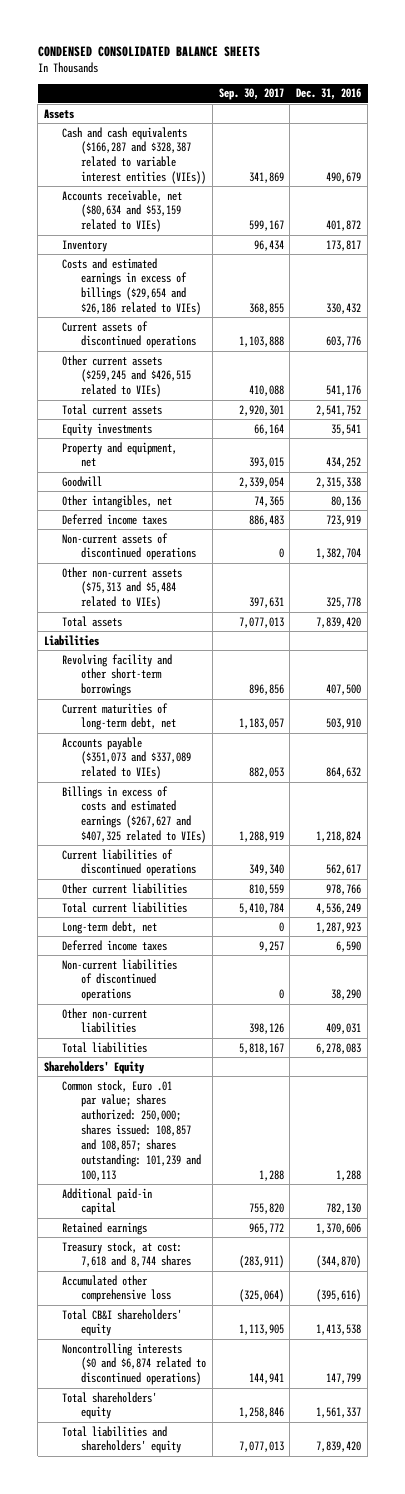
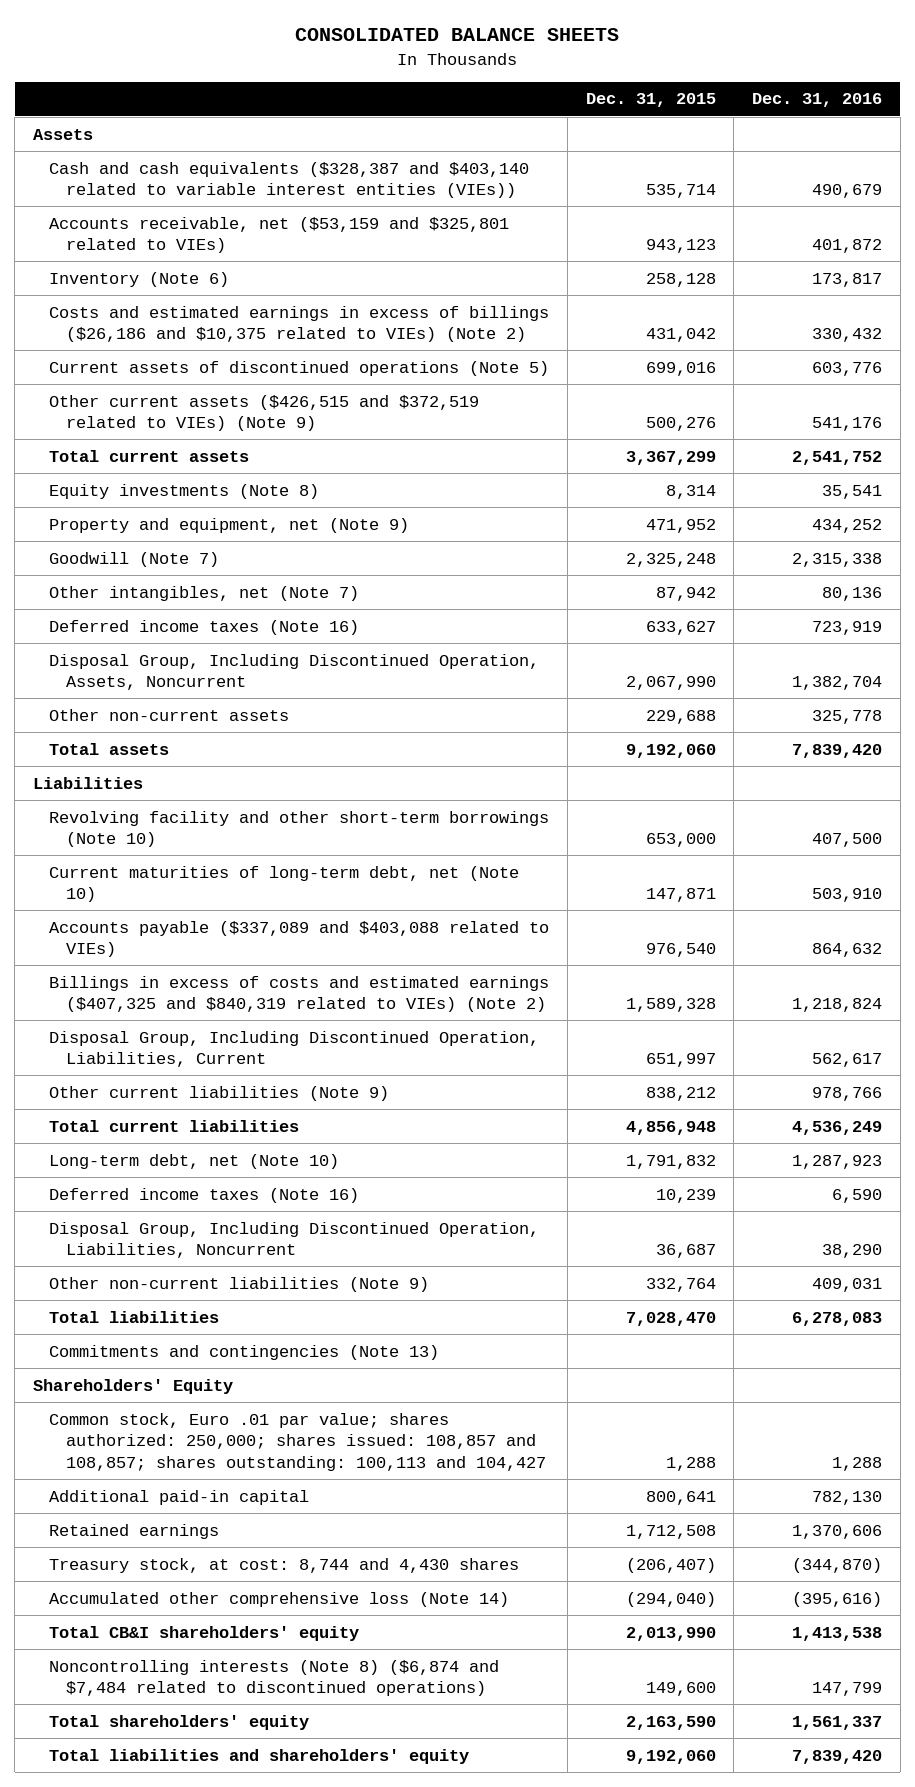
[37,46,260,58] CONDENSED CONSOLIDATED BALANCE SHEETS -> [295,28,620,42] CONSOLIDATED BALANCE SHEETS
[218,88,284,101] Sep. 30, 2017 -> none
none -> [585,93,716,108] Dec. 31, 2015
[62,126,206,185] Cash and cash equivalents ($166,287 and $328,387 related to variable interest entities (VIEs)) -> [49,161,530,199] Cash and cash equivalents ($328,387 and $403,140 related to variable interest entities (VIEs))
[62,189,183,233] Accounts receivable, net ($80,634 and $53,159 related to VIEs) -> [49,216,510,254] Accounts receivable, net ($53,159 and $325,801 related to VIEs)
[62,239,108,252] Inventory -> [49,271,230,287] Inventory (Note 6)
[62,257,201,316] Costs and estimated earnings in excess of billings ($29,654 and $26,186 related to VIEs) -> [49,305,550,343] Costs and estimated earnings in excess of billings ($26,186 and $10,375 related to VIEs) (Note 2)
[62,320,196,349] Current assets of discontinued operations -> [49,360,550,376] Current assets of discontinued operations (Note 5)
[62,354,191,398] Other current assets ($259,245 and $426,515 related to VIEs) -> [49,394,480,432] Other current assets ($426,515 and $372,519 related to VIEs) (Note 9)
[62,422,153,436] Equity investments -> [49,483,320,499] Equity investments (Note 8)
[62,441,178,468] Property and equipment, net -> [49,517,410,533] Property and equipment, net (Note 9)
[62,475,103,487] Goodwill -> [49,551,220,567] Goodwill (Note 7)
[62,494,173,508] Other intangibles, net -> [49,585,360,601] Other intangibles, net (Note 7)
[62,513,168,525] Deferred income taxes -> [49,619,360,635] Deferred income taxes (Note 16)
[62,532,196,561] Non-current assets of discontinued operations -> [49,653,540,691] Disposal Group, Including Discontinued Operation, Assets, Noncurrent
[62,566,183,610] Other non-current assets ($75,313 and $5,484 related to VIEs) -> [49,708,290,721] Other non-current assets
[62,653,173,697] Revolving facility and other short-term borrowings -> [49,810,550,848] Revolving facility and other short-term borrowings (Note 10)
[62,702,176,731] Current maturities of long-term debt, net -> [49,865,520,903] Current maturities of long-term debt, net (Note 10)
[62,736,191,780] Accounts payable ($351,073 and $337,089 related to VIEs) -> [49,920,550,958] Accounts payable ($337,089 and $403,088 related to VIEs)
[62,785,206,844] Billings in excess of costs and estimated earnings ($267,627 and $407,325 related to VIEs) -> [49,975,550,1013] Billings in excess of costs and estimated earnings ($407,325 and $840,319 related to VIEs) (Note 2)
[62,848,196,877] Current liabilities of discontinued operations -> [49,1030,540,1068] Disposal Group, Including Discontinued Operation, Liabilities, Current
[62,882,188,894] Other current liabilities -> [49,1085,390,1101] Other current liabilities (Note 9)
[62,920,158,934] Long-term debt, net -> [49,1153,340,1169] Long-term debt, net (Note 10)
[62,939,168,951] Deferred income taxes -> [49,1187,360,1203] Deferred income taxes (Note 16)
[62,958,178,1002] Non-current liabilities of discontinued operations -> [49,1221,540,1259] Disposal Group, Including Discontinued Operation, Liabilities, Noncurrent
[62,1007,148,1034] Other non-current liabilities -> [49,1276,430,1292] Other non-current liabilities (Note 9)
none -> [49,1344,440,1360] Commitments and contingencies (Note 13)
[62,1079,201,1181] Common stock, Euro .01 par value; shares authorized: 250,000; shares issued: 108,857 and 108,857; shares outstanding: 101,239 and 100,113 -> [49,1412,546,1471] Common stock, Euro .01 par value; shares authorized: 250,000; shares issued: 108,857 and 108,857; shares outstanding: 100,113 and 104,427
[62,1240,191,1268] Treasury stock, at cost: 7,618 and 8,744 shares -> [49,1557,520,1573] Treasury stock, at cost: 8,744 and 4,430 shares
[62,1274,171,1303] Accumulated other comprehensive loss -> [49,1591,510,1607] Accumulated other comprehensive loss (Note 14)
[62,1342,206,1386] Noncontrolling interests ($0 and $6,874 related to discontinued operations) -> [49,1659,500,1697] Noncontrolling interests (Note 8) ($6,874 and $7,484 related to discontinued operations)

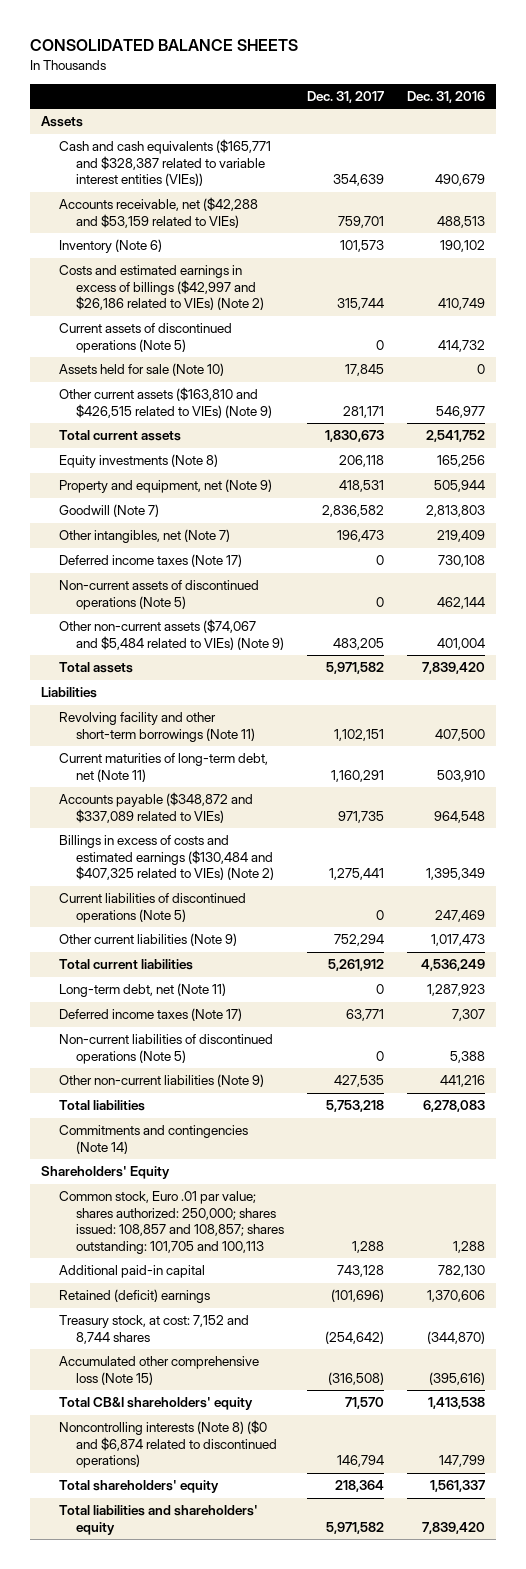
[585,93,716,108] Dec. 31, 2015 -> none
none -> [306,90,384,103] Dec. 31, 2017
[49,161,530,199] Cash and cash equivalents ($328,387 and $403,140 related to variable interest entities (VIEs)) -> [58,139,271,187] Cash and cash equivalents ($165,771 and $328,387 related to variable interest entities (VIEs))
[49,216,510,254] Accounts receivable, net ($53,159 and $325,801 related to VIEs) -> [58,197,258,228] Accounts receivable, net ($42,288 and $53,159 related to VIEs)
[811,239,882,254] 401,872 -> [436,215,485,228] 488,513
[811,272,882,287] 173,817 -> [439,240,485,253] 190,102
[49,305,550,343] Costs and estimated earnings in excess of billings ($26,186 and $10,375 related to VIEs) (Note 2) -> [58,265,265,311] Costs and estimated earnings in excess of billings ($42,997 and $26,186 related to VIEs) (Note 2)
[811,328,882,343] 330,432 -> [437,298,485,311] 410,749
[811,361,882,376] 603,776 -> [437,339,485,352] 414,732
none -> [58,363,224,377] Assets held for sale (Note 10)
[49,394,480,432] Other current assets ($426,515 and $372,519 related to VIEs) (Note 9) -> [58,387,273,418] Other current assets ($163,810 and $426,515 related to VIEs) (Note 9)
[811,417,882,432] 541,176 -> [435,405,485,418] 546,977
[821,484,882,499] 35,541 -> [436,455,485,468] 165,256
[811,518,882,533] 434,252 -> [433,480,485,493] 505,944
[791,552,882,567] 2,315,338 -> [425,505,485,518] 2,813,803
[821,586,882,601] 80,136 -> [436,530,485,543] 219,409
[49,619,360,635] Deferred income taxes (Note 16) -> [58,554,242,568] Deferred income taxes (Note 17)
[811,620,882,635] 723,919 -> [437,555,485,568] 730,108
[49,653,540,691] Disposal Group, Including Discontinued Operation, Assets, Noncurrent -> [58,580,259,610] Non-current assets of discontinued operations (Note 5)
[791,676,882,691] 1,382,704 -> [436,596,485,609] 462,144
[49,708,290,721] Other non-current assets -> [58,619,285,650] Other non-current assets ($74,067 and $5,484 related to VIEs) (Note 9)
[811,709,882,724] 325,778 -> [436,637,485,650] 401,004
[49,810,550,848] Revolving facility and other short-term borrowings (Note 10) -> [58,712,256,742] Revolving facility and other short-term borrowings (Note 11)
[49,865,520,903] Current maturities of long-term debt, net (Note 10) -> [58,753,268,782] Current maturities of long-term debt, net (Note 11)
[49,920,550,958] Accounts payable ($337,089 and $403,088 related to VIEs) -> [58,792,253,823] Accounts payable ($348,872 and $337,089 related to VIEs)
[811,943,882,958] 864,632 -> [433,810,485,823] 964,548
[49,975,550,1013] Billings in excess of costs and estimated earnings ($407,325 and $840,319 related to VIEs) (Note 2) -> [58,835,275,881] Billings in excess of costs and estimated earnings ($130,484 and $407,325 related to VIEs) (Note 2)
[791,998,882,1013] 1,218,824 -> [425,868,485,881] 1,395,349
[49,1030,540,1068] Disposal Group, Including Discontinued Operation, Liabilities, Current -> [58,893,246,923] Current liabilities of discontinued operations (Note 5)
[811,1053,882,1068] 562,617 -> [434,909,485,922] 247,469
[811,1086,882,1101] 978,766 -> [430,934,485,947] 1,017,473
[49,1153,340,1169] Long-term debt, net (Note 10) -> [58,983,226,998] Long-term debt, net (Note 11)
[49,1187,360,1203] Deferred income taxes (Note 16) -> [58,1008,242,1022] Deferred income taxes (Note 17)
[831,1188,882,1203] 6,590 -> [451,1009,485,1022] 7,307
[49,1221,540,1259] Disposal Group, Including Discontinued Operation, Liabilities, Noncurrent -> [58,1034,273,1064] Non-current liabilities of discontinued operations (Note 5)
[821,1244,882,1259] 38,290 -> [449,1050,485,1063] 5,388
[811,1277,882,1292] 409,031 -> [439,1075,485,1088] 441,216
[49,1344,440,1360] Commitments and contingencies (Note 13) -> [58,1125,248,1154] Commitments and contingencies (Note 14)
[49,1412,546,1471] Common stock, Euro .01 par value; shares authorized: 250,000; shares issued: 108,857 and 108,857; shares outstanding: 100,113 and 104,427 -> [58,1191,285,1254] Common stock, Euro .01 par value; shares authorized: 250,000; shares issued: 108,857 and 108,857; shares outstanding: 101,705 and 100,113
[49,1523,220,1539] Retained earnings -> [58,1289,210,1304] Retained (deficit) earnings
[49,1557,520,1573] Treasury stock, at cost: 8,744 and 4,430 shares -> [58,1315,249,1344] Treasury stock, at cost: 7,152 and 8,744 shares
[49,1591,510,1607] Accumulated other comprehensive loss (Note 14) -> [58,1356,259,1385] Accumulated other comprehensive loss (Note 15)
[49,1659,500,1697] Noncontrolling interests (Note 8) ($6,874 and $7,484 related to discontinued operations) -> [58,1420,278,1469] Noncontrolling interests (Note 8) ($0 and $6,874 related to discontinued operations)

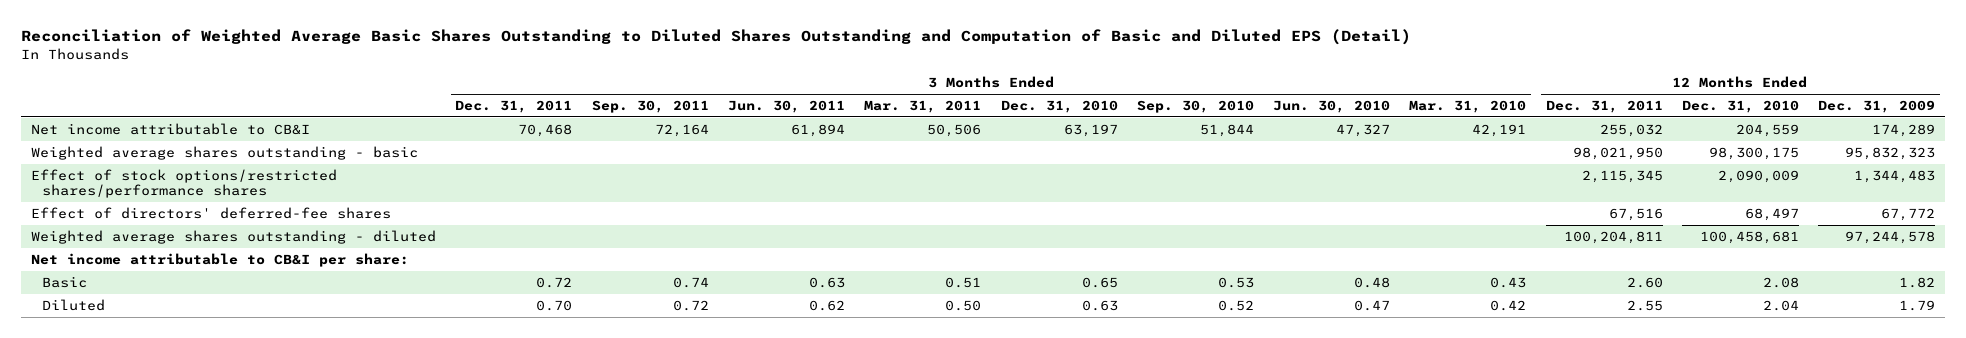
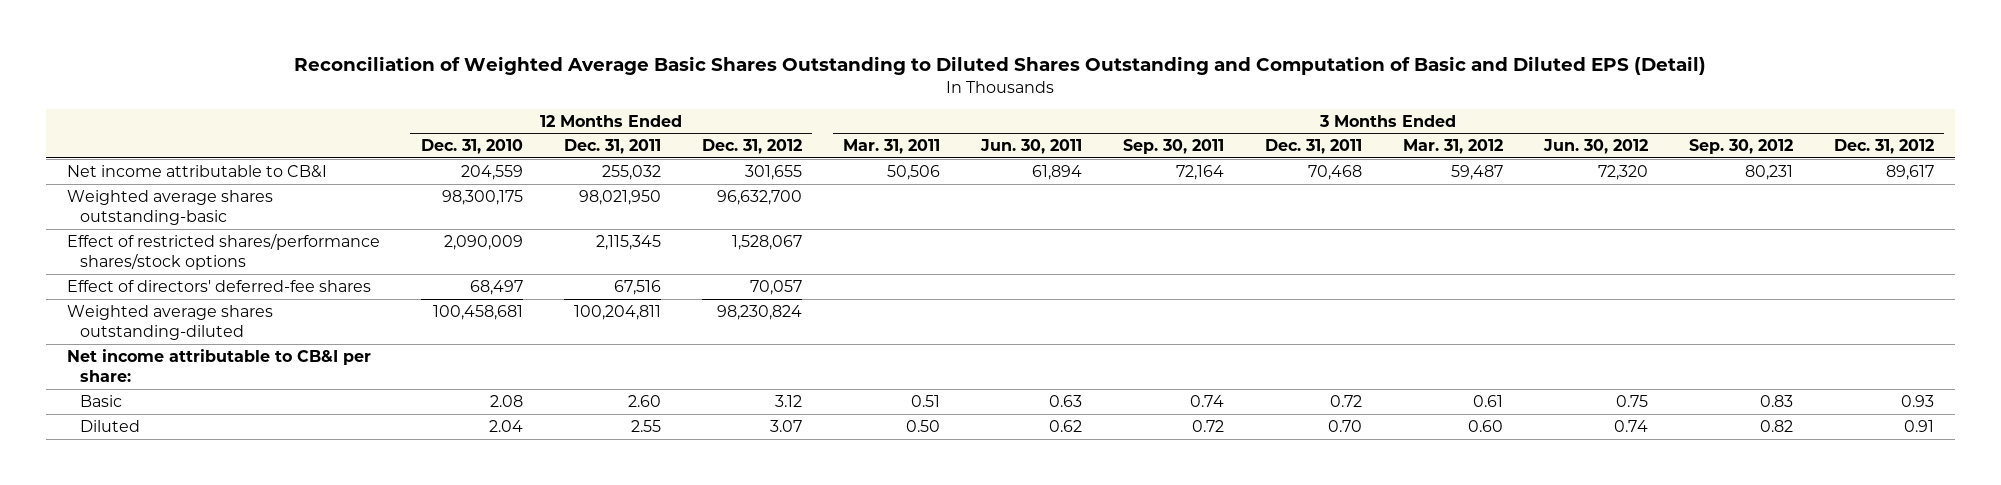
[1000,100,1118,114] Dec. 31, 2010 -> none
[1136,100,1254,114] Sep. 30, 2010 -> none
[1273,100,1391,114] Jun. 30, 2010 -> none
[1409,100,1527,114] Mar. 31, 2010 -> none
[1818,100,1936,114] Dec. 31, 2009 -> none
none -> [701,139,802,155] Dec. 31, 2012
none -> [1403,139,1504,155] Mar. 31, 2012
none -> [1543,139,1649,155] Jun. 30, 2012
none -> [1689,139,1794,155] Sep. 30, 2012
none -> [1834,139,1935,155] Dec. 31, 2012
[31,145,419,160] Weighted average shares outstanding - basic -> [66,189,273,226] Weighted average shares outstanding-basic
[31,168,338,199] Effect of stock options/restricted shares/performance shares -> [66,232,380,271] Effect of restricted shares/performance shares/stock options
[31,229,437,244] Weighted average shares outstanding - diluted -> [66,304,273,341] Weighted average shares outstanding-diluted

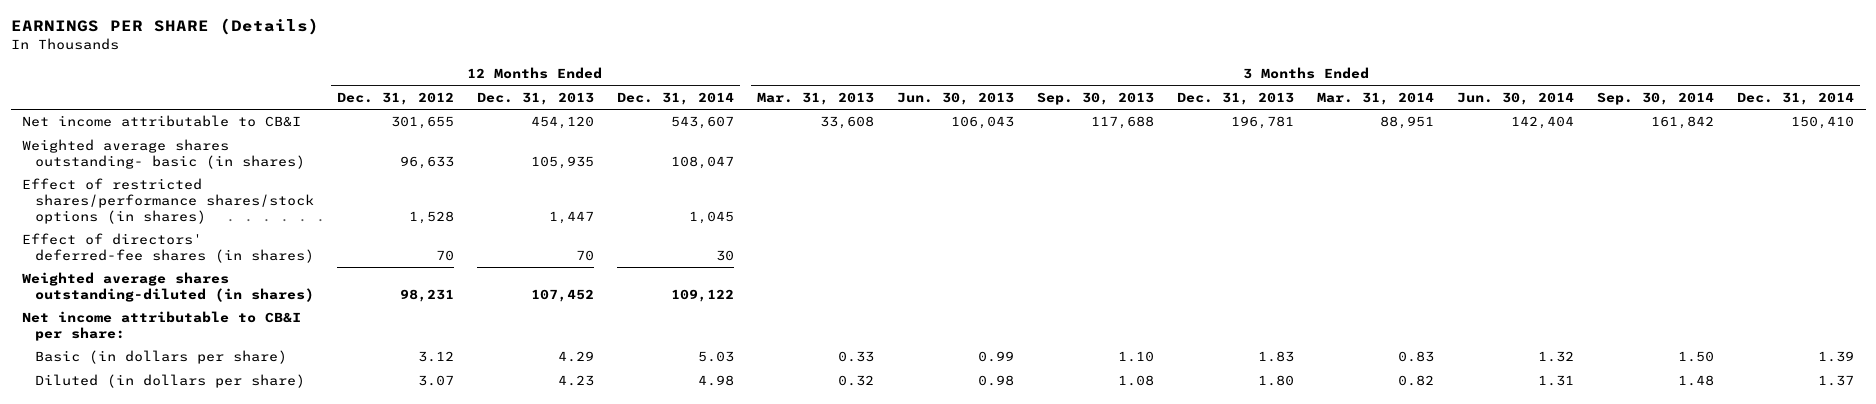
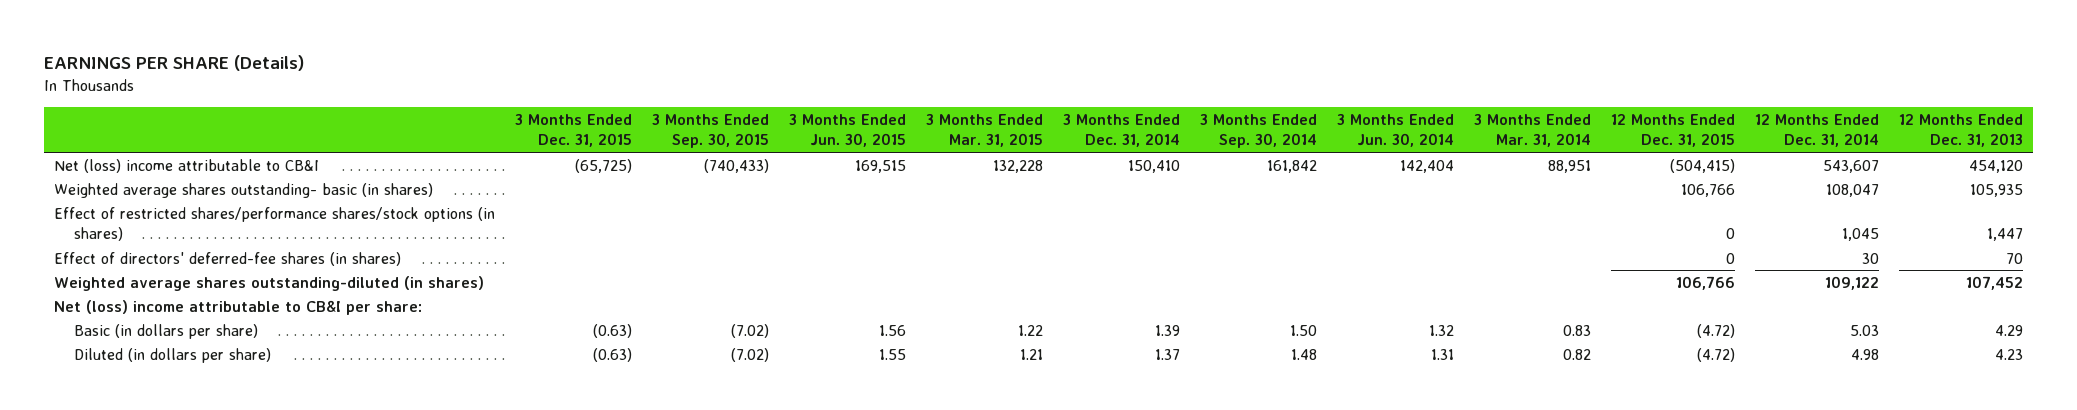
[336,91,454,105] Dec. 31, 2012 -> none
[756,91,874,105] Mar. 31, 2013 -> none
[896,91,1014,105] Jun. 30, 2013 -> none
[1036,91,1154,105] Sep. 30, 2013 -> none
[1177,91,1295,105] Dec. 31, 2013 -> none
none -> [515,113,633,148] 3 Months Ended Dec. 31, 2015
none -> [652,113,770,149] 3 Months Ended Sep. 30, 2015
none -> [789,113,907,148] 3 Months Ended Jun. 30, 2015
none -> [925,113,1043,148] 3 Months Ended Mar. 31, 2015
none -> [1610,113,1735,148] 12 Months Ended Dec. 31, 2015
[22,115,302,128] Net income attributable to CB&I -> [54,158,320,173] Net (loss) income attributable to CB&I
[22,311,302,342] Net income attributable to CB&I per share: -> [54,299,423,315] Net (loss) income attributable to CB&I per share:

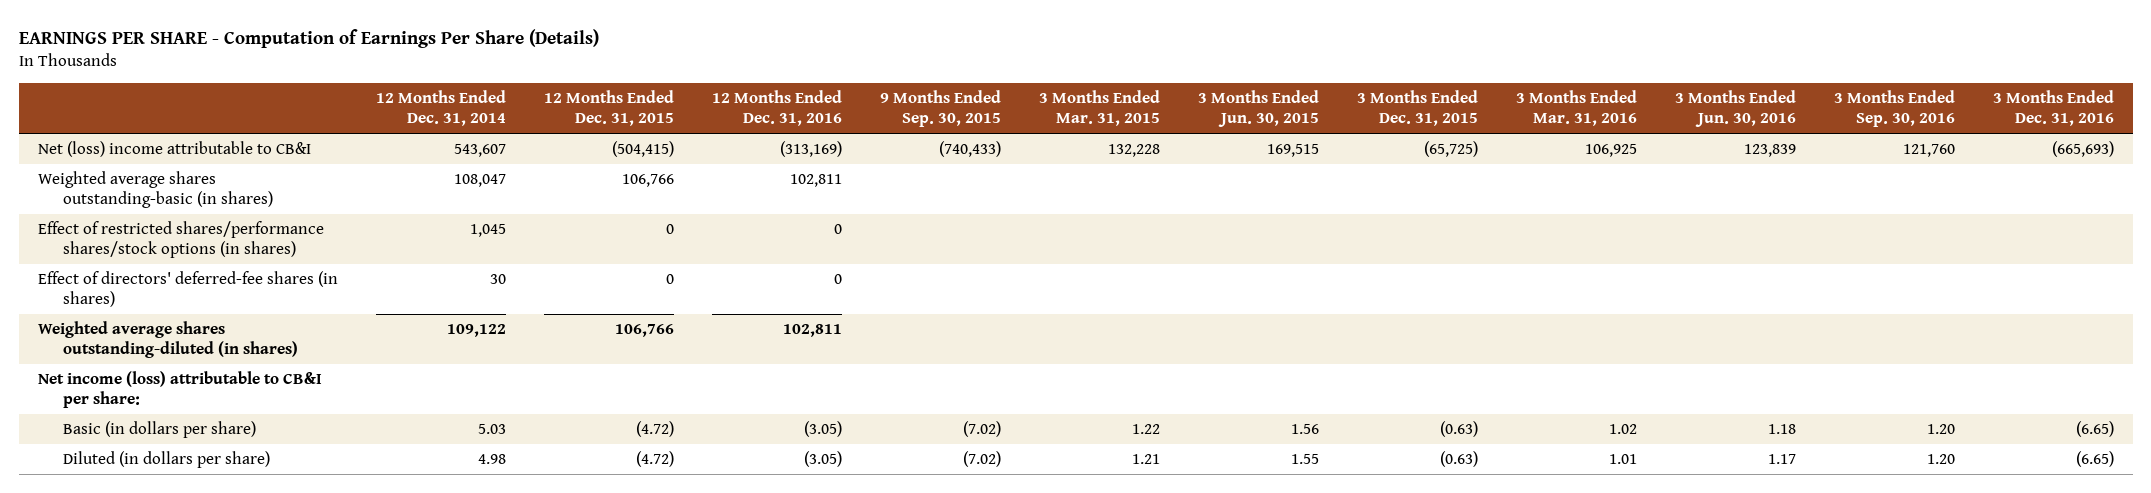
[44,55,305,72] EARNINGS PER SHARE (Details) -> [18,29,599,49] EARNINGS PER SHARE - Computation of Earnings Per Share (Details)
[652,113,770,149] 3 Months Ended Sep. 30, 2015 -> none
[1062,113,1180,148] 3 Months Ended Dec. 31, 2014 -> none
[1199,113,1317,149] 3 Months Ended Sep. 30, 2014 -> none
[1336,113,1454,148] 3 Months Ended Jun. 30, 2014 -> none
[1473,113,1591,148] 3 Months Ended Mar. 31, 2014 -> none
[1898,113,2023,148] 12 Months Ended Dec. 31, 2013 -> none
none -> [711,89,842,127] 12 Months Ended Dec. 31, 2016
none -> [879,89,1001,128] 9 Months Ended Sep. 30, 2015
none -> [1515,89,1637,127] 3 Months Ended Mar. 31, 2016
none -> [1674,89,1796,128] 3 Months Ended Jun. 30, 2016
none -> [1833,89,1955,128] 3 Months Ended Sep. 30, 2016
none -> [1992,89,2114,127] 3 Months Ended Dec. 31, 2016
[54,182,434,198] Weighted average shares outstanding- basic (in shares) -> [37,171,274,209] Weighted average shares outstanding-basic (in shares)
[54,299,423,315] Net (loss) income attributable to CB&I per share: -> [37,371,322,409] Net income (loss) attributable to CB&I per share:

